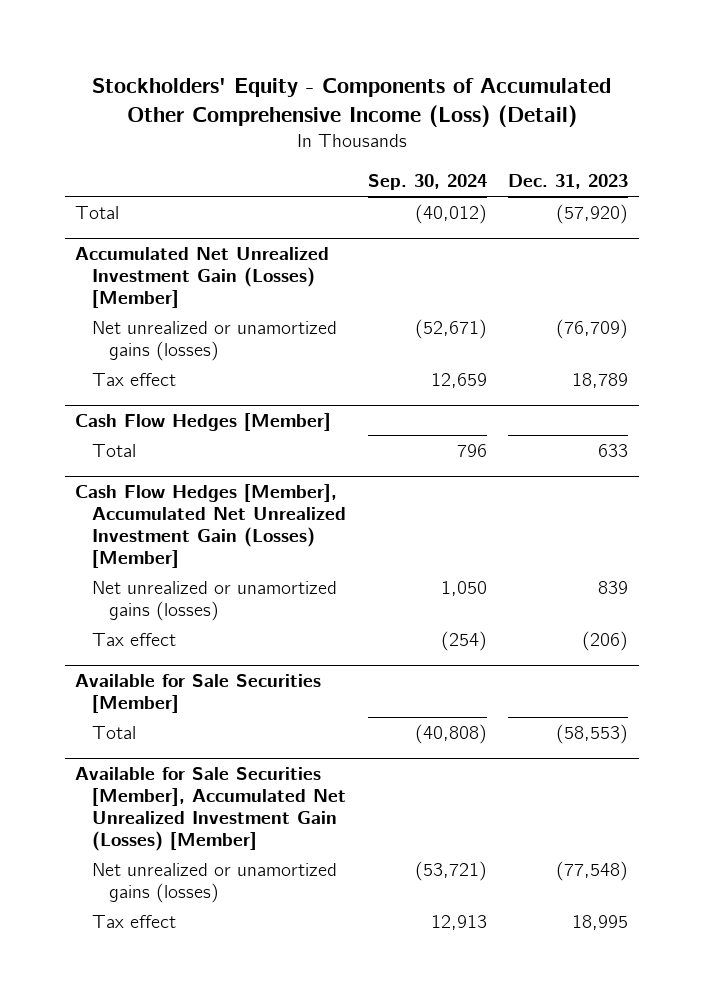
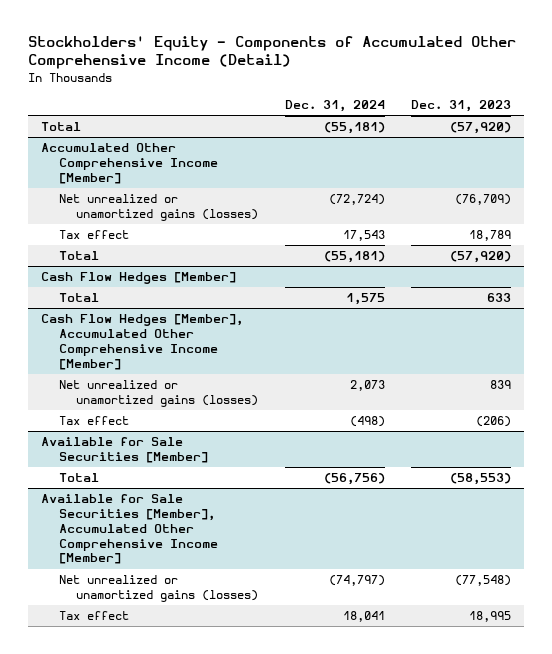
[91,78,611,128] Stockholders' Equity - Components of Accumulated Other Comprehensive Income (Loss) (Detail) -> [27,35,516,70] Stockholders' Equity - Components of Accumulated Other Comprehensive Income (Detail)
[367,174,487,191] Sep. 30, 2024 -> none
none -> [284,99,385,112] Dec. 31, 2024
[75,246,330,308] Accumulated Net Unrealized Investment Gain (Losses) [Member] -> [41,143,218,184] Accumulated Other Comprehensive Income [Member]
none -> [58,251,99,261] Total
[75,483,347,568] Cash Flow Hedges [Member], Accumulated Net Unrealized Investment Gain (Losses) [Member] -> none
none -> [41,314,244,370] Cash Flow Hedges [Member], Accumulated Other Comprehensive Income [Member]
[75,766,347,851] Available for Sale Securities [Member], Accumulated Net Unrealized Investment Gain (Losses) [Member] -> none
none -> [41,494,218,565] Available for Sale Securities [Member], Accumulated Other Comprehensive Income [Member]

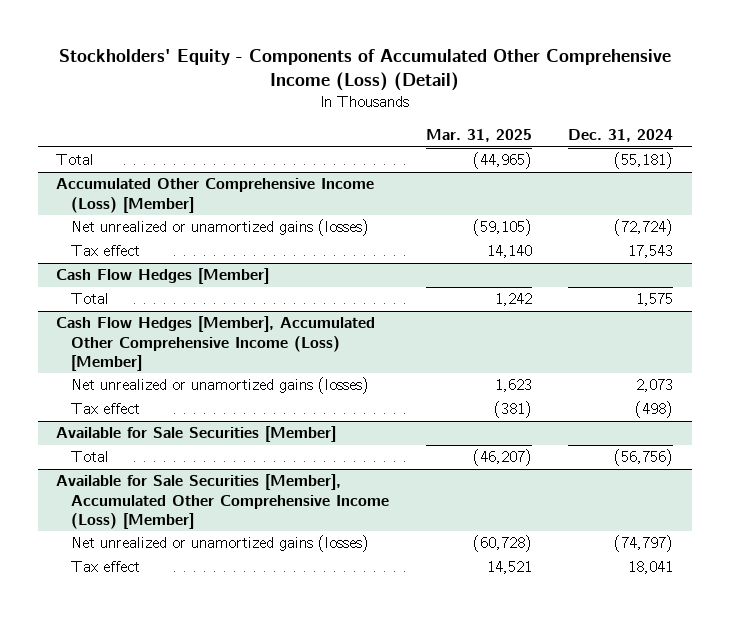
[27,35,516,70] Stockholders' Equity - Components of Accumulated Other Comprehensive Income (Detail) -> [58,49,671,92] Stockholders' Equity - Components of Accumulated Other Comprehensive Income (Loss) (Detail)
[411,99,512,112] Dec. 31, 2023 -> none
none -> [425,129,532,143] Mar. 31, 2025
[41,143,218,184] Accumulated Other Comprehensive Income [Member] -> [56,178,375,213] Accumulated Other Comprehensive Income (Loss) [Member]
[58,251,99,261] Total -> none
[41,314,244,370] Cash Flow Hedges [Member], Accumulated Other Comprehensive Income [Member] -> [56,316,376,371] Cash Flow Hedges [Member], Accumulated Other Comprehensive Income (Loss) [Member]
[41,494,218,565] Available for Sale Securities [Member], Accumulated Other Comprehensive Income [Member] -> [56,474,389,529] Available for Sale Securities [Member], Accumulated Other Comprehensive Income (Loss) [Member]

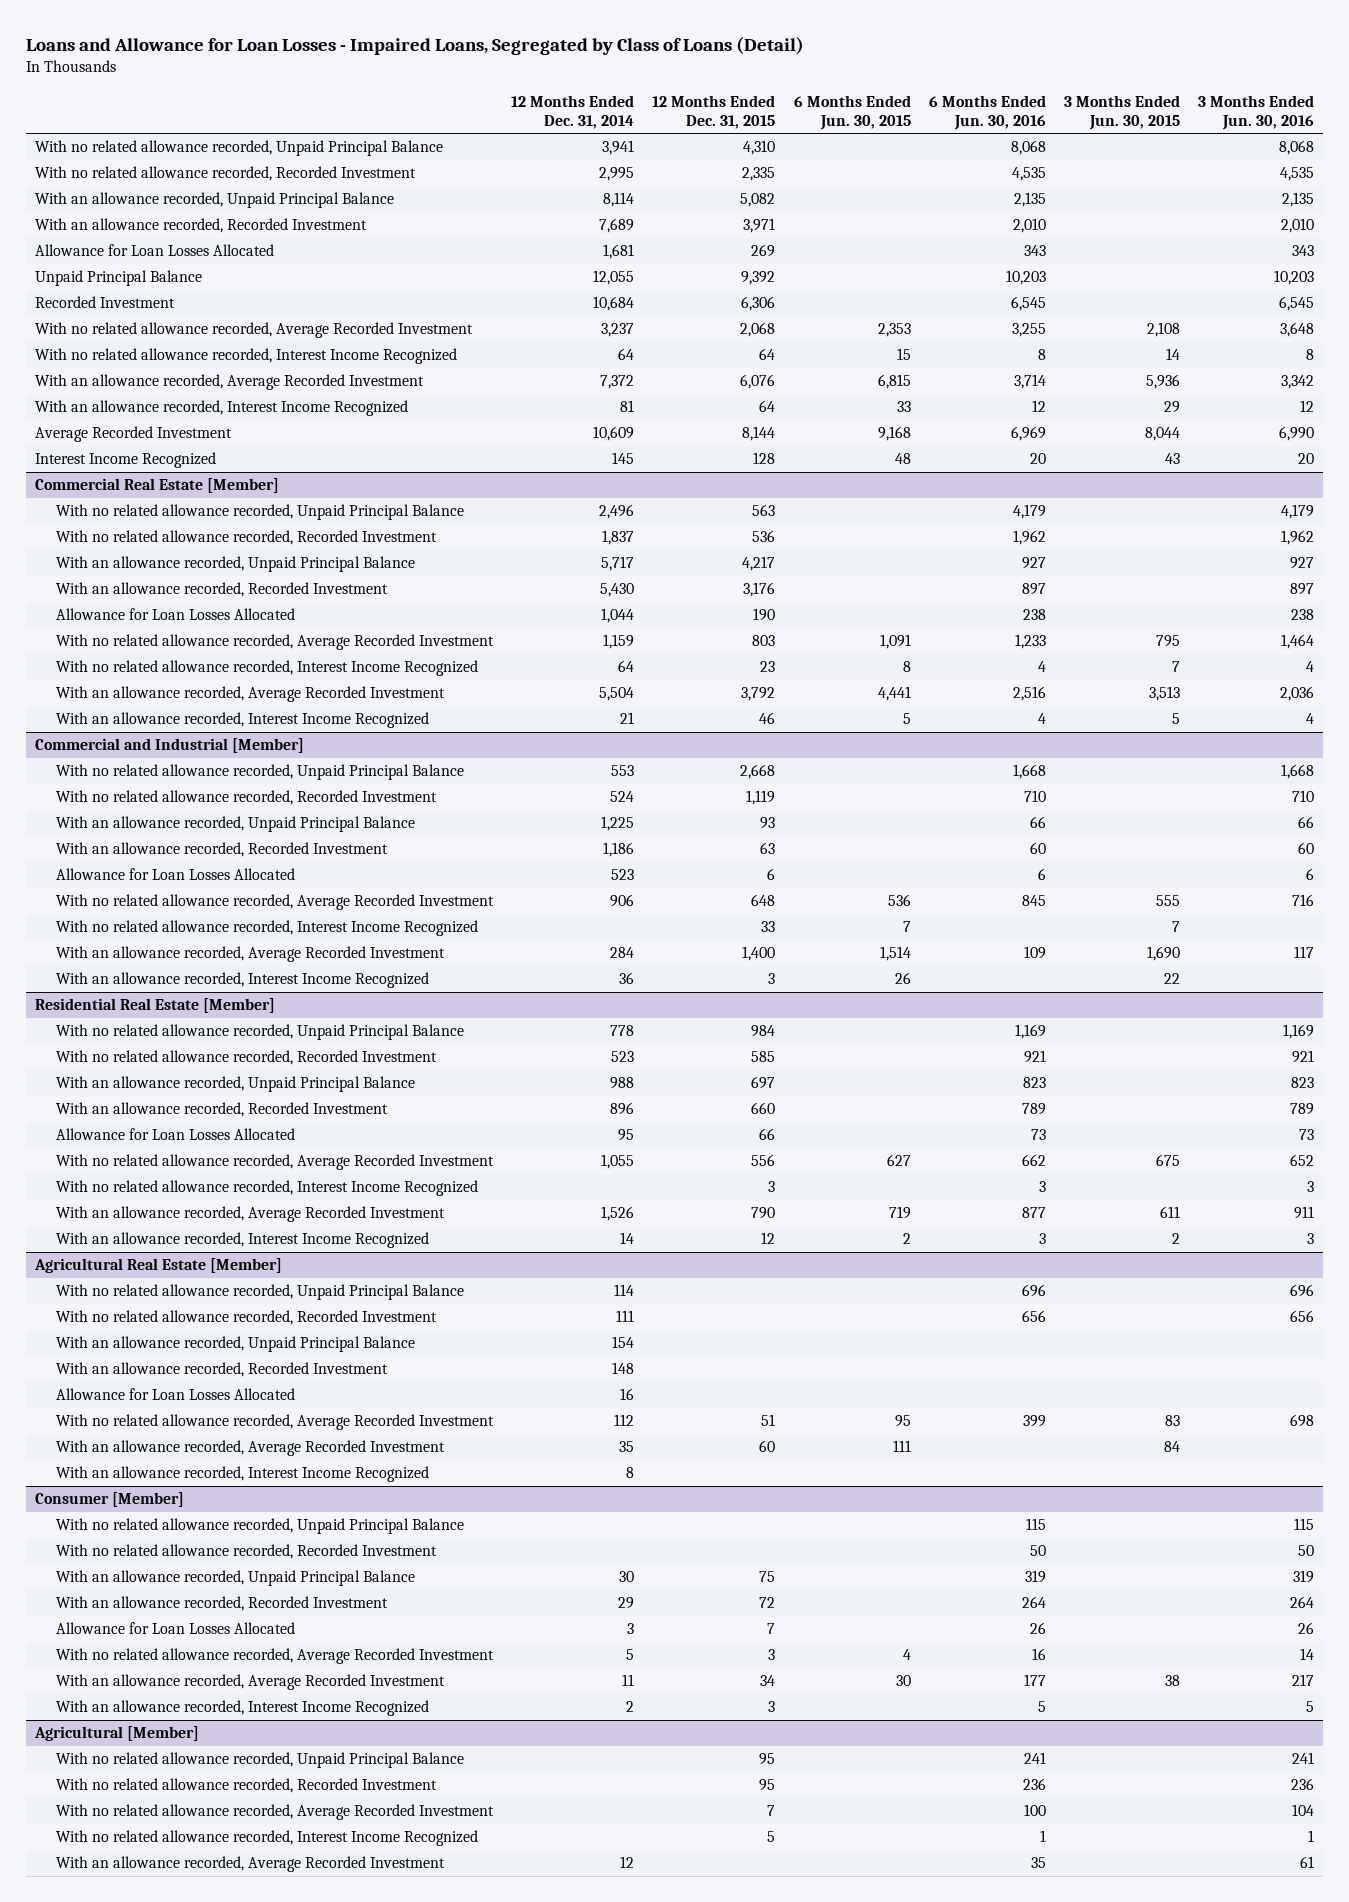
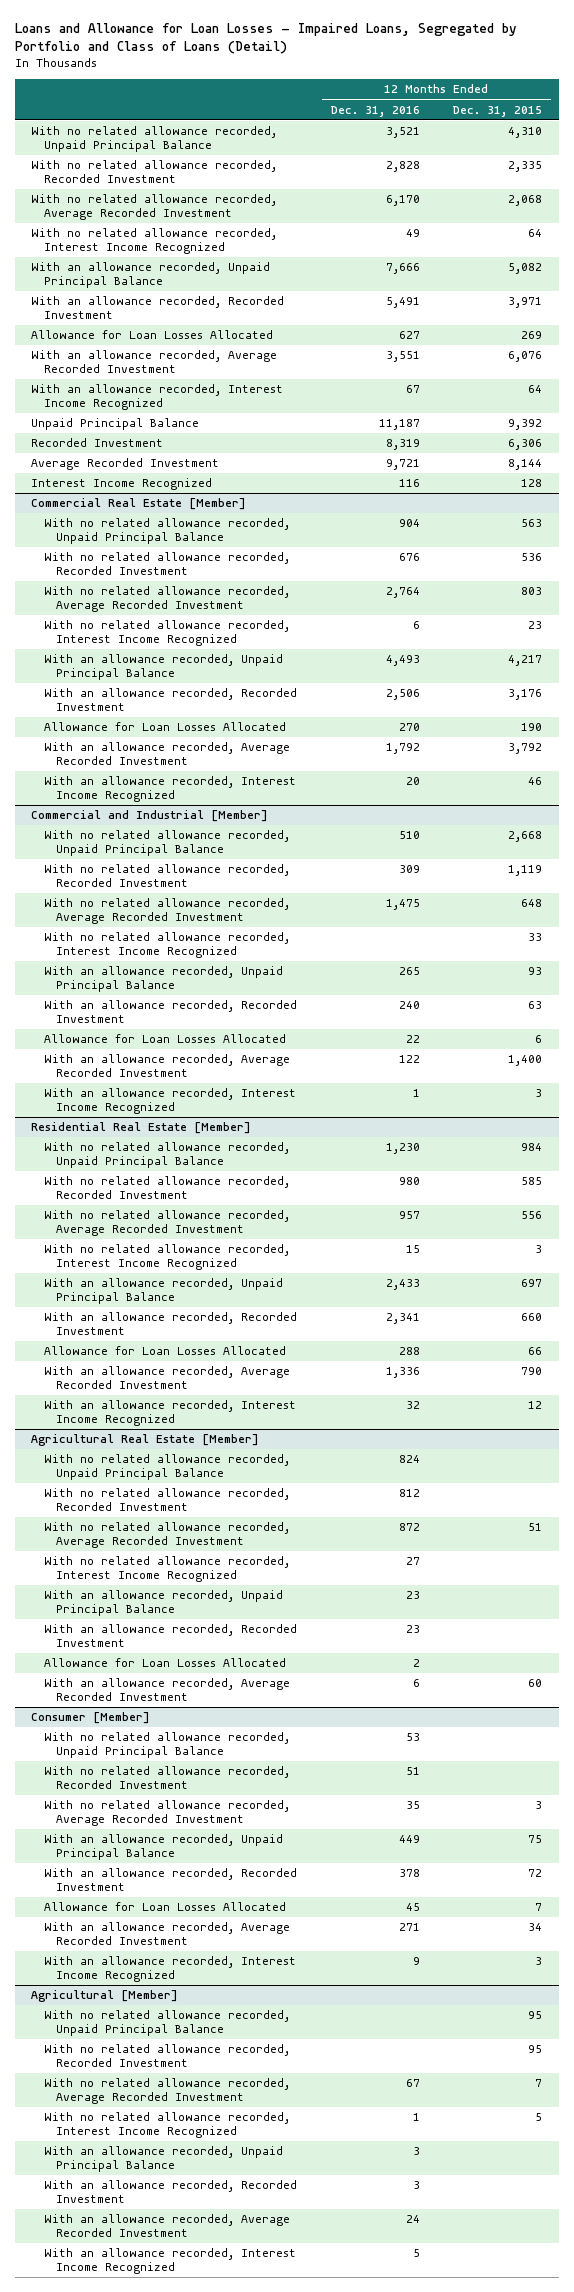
[25,36,804,55] Loans and Allowance for Loan Losses - Impaired Loans, Segregated by Class of Loans (Detail) -> [14,22,517,55] Loans and Allowance for Loan Losses - Impaired Loans, Segregated by Portfolio and Class of Loans (Detail)
[511,94,635,129] 12 Months Ended Dec. 31, 2014 -> none
[793,94,911,130] 6 Months Ended Jun. 30, 2015 -> none
[928,94,1046,130] 6 Months Ended Jun. 30, 2016 -> none
[1064,94,1181,130] 3 Months Ended Jun. 30, 2015 -> none
[1198,94,1315,130] 3 Months Ended Jun. 30, 2016 -> none
none -> [330,105,420,117] Dec. 31, 2016
[34,322,473,339] With no related allowance recorded, Average Recorded Investment -> [31,194,278,220] With no related allowance recorded, Average Recorded Investment
[34,348,457,365] With no related allowance recorded, Interest Income Recognized -> [31,228,278,254] With no related allowance recorded, Interest Income Recognized
[34,270,202,287] Unpaid Principal Balance -> [31,418,200,431] Unpaid Principal Balance
[34,296,175,309] Recorded Investment -> [31,438,164,448] Recorded Investment
[55,634,494,651] With no related allowance recorded, Average Recorded Investment -> [43,586,290,612] With no related allowance recorded, Average Recorded Investment
[55,660,478,677] With no related allowance recorded, Interest Income Recognized -> [43,620,290,646] With no related allowance recorded, Interest Income Recognized
[55,894,494,911] With no related allowance recorded, Average Recorded Investment -> [43,898,290,924] With no related allowance recorded, Average Recorded Investment
[55,920,478,937] With no related allowance recorded, Interest Income Recognized -> [43,932,290,958] With no related allowance recorded, Interest Income Recognized
[55,1154,494,1171] With no related allowance recorded, Average Recorded Investment -> [43,1210,290,1236] With no related allowance recorded, Average Recorded Investment
[55,1180,478,1197] With no related allowance recorded, Interest Income Recognized -> [43,1244,290,1270] With no related allowance recorded, Interest Income Recognized
[55,1414,494,1431] With no related allowance recorded, Average Recorded Investment -> [43,1522,290,1548] With no related allowance recorded, Average Recorded Investment
none -> [43,1556,290,1582] With no related allowance recorded, Interest Income Recognized
[55,1466,429,1483] With an allowance recorded, Interest Income Recognized -> none
[55,1648,494,1665] With no related allowance recorded, Average Recorded Investment -> [43,1800,290,1826] With no related allowance recorded, Average Recorded Investment
none -> [43,2146,283,2172] With an allowance recorded, Unpaid Principal Balance
none -> [43,2180,297,2203] With an allowance recorded, Recorded Investment
none -> [43,2248,296,2274] With an allowance recorded, Interest Income Recognized

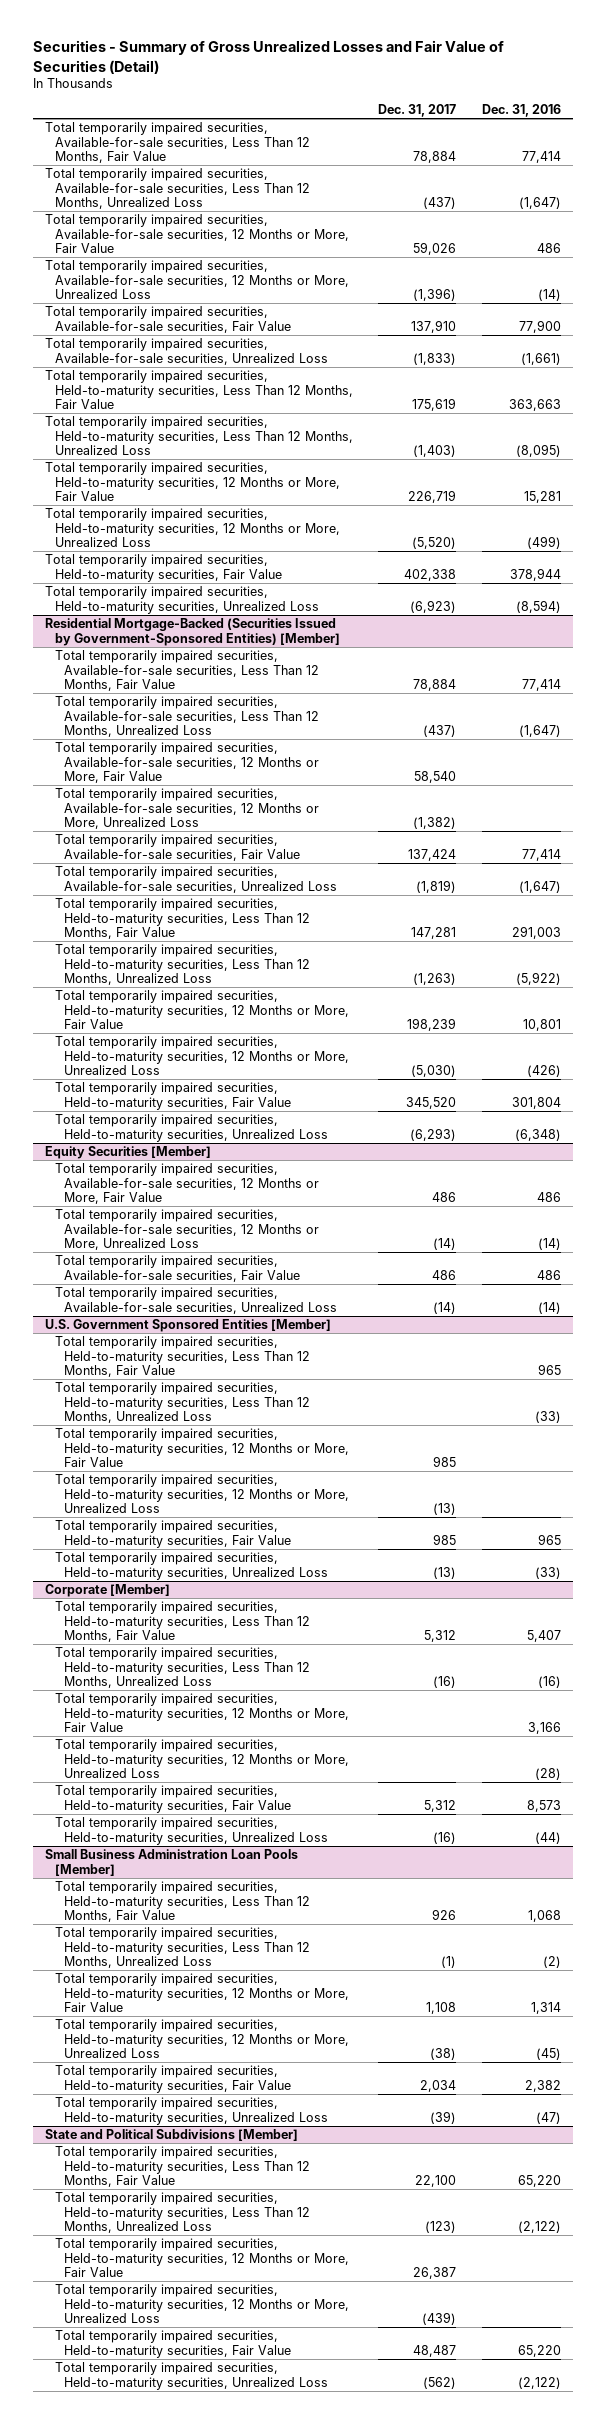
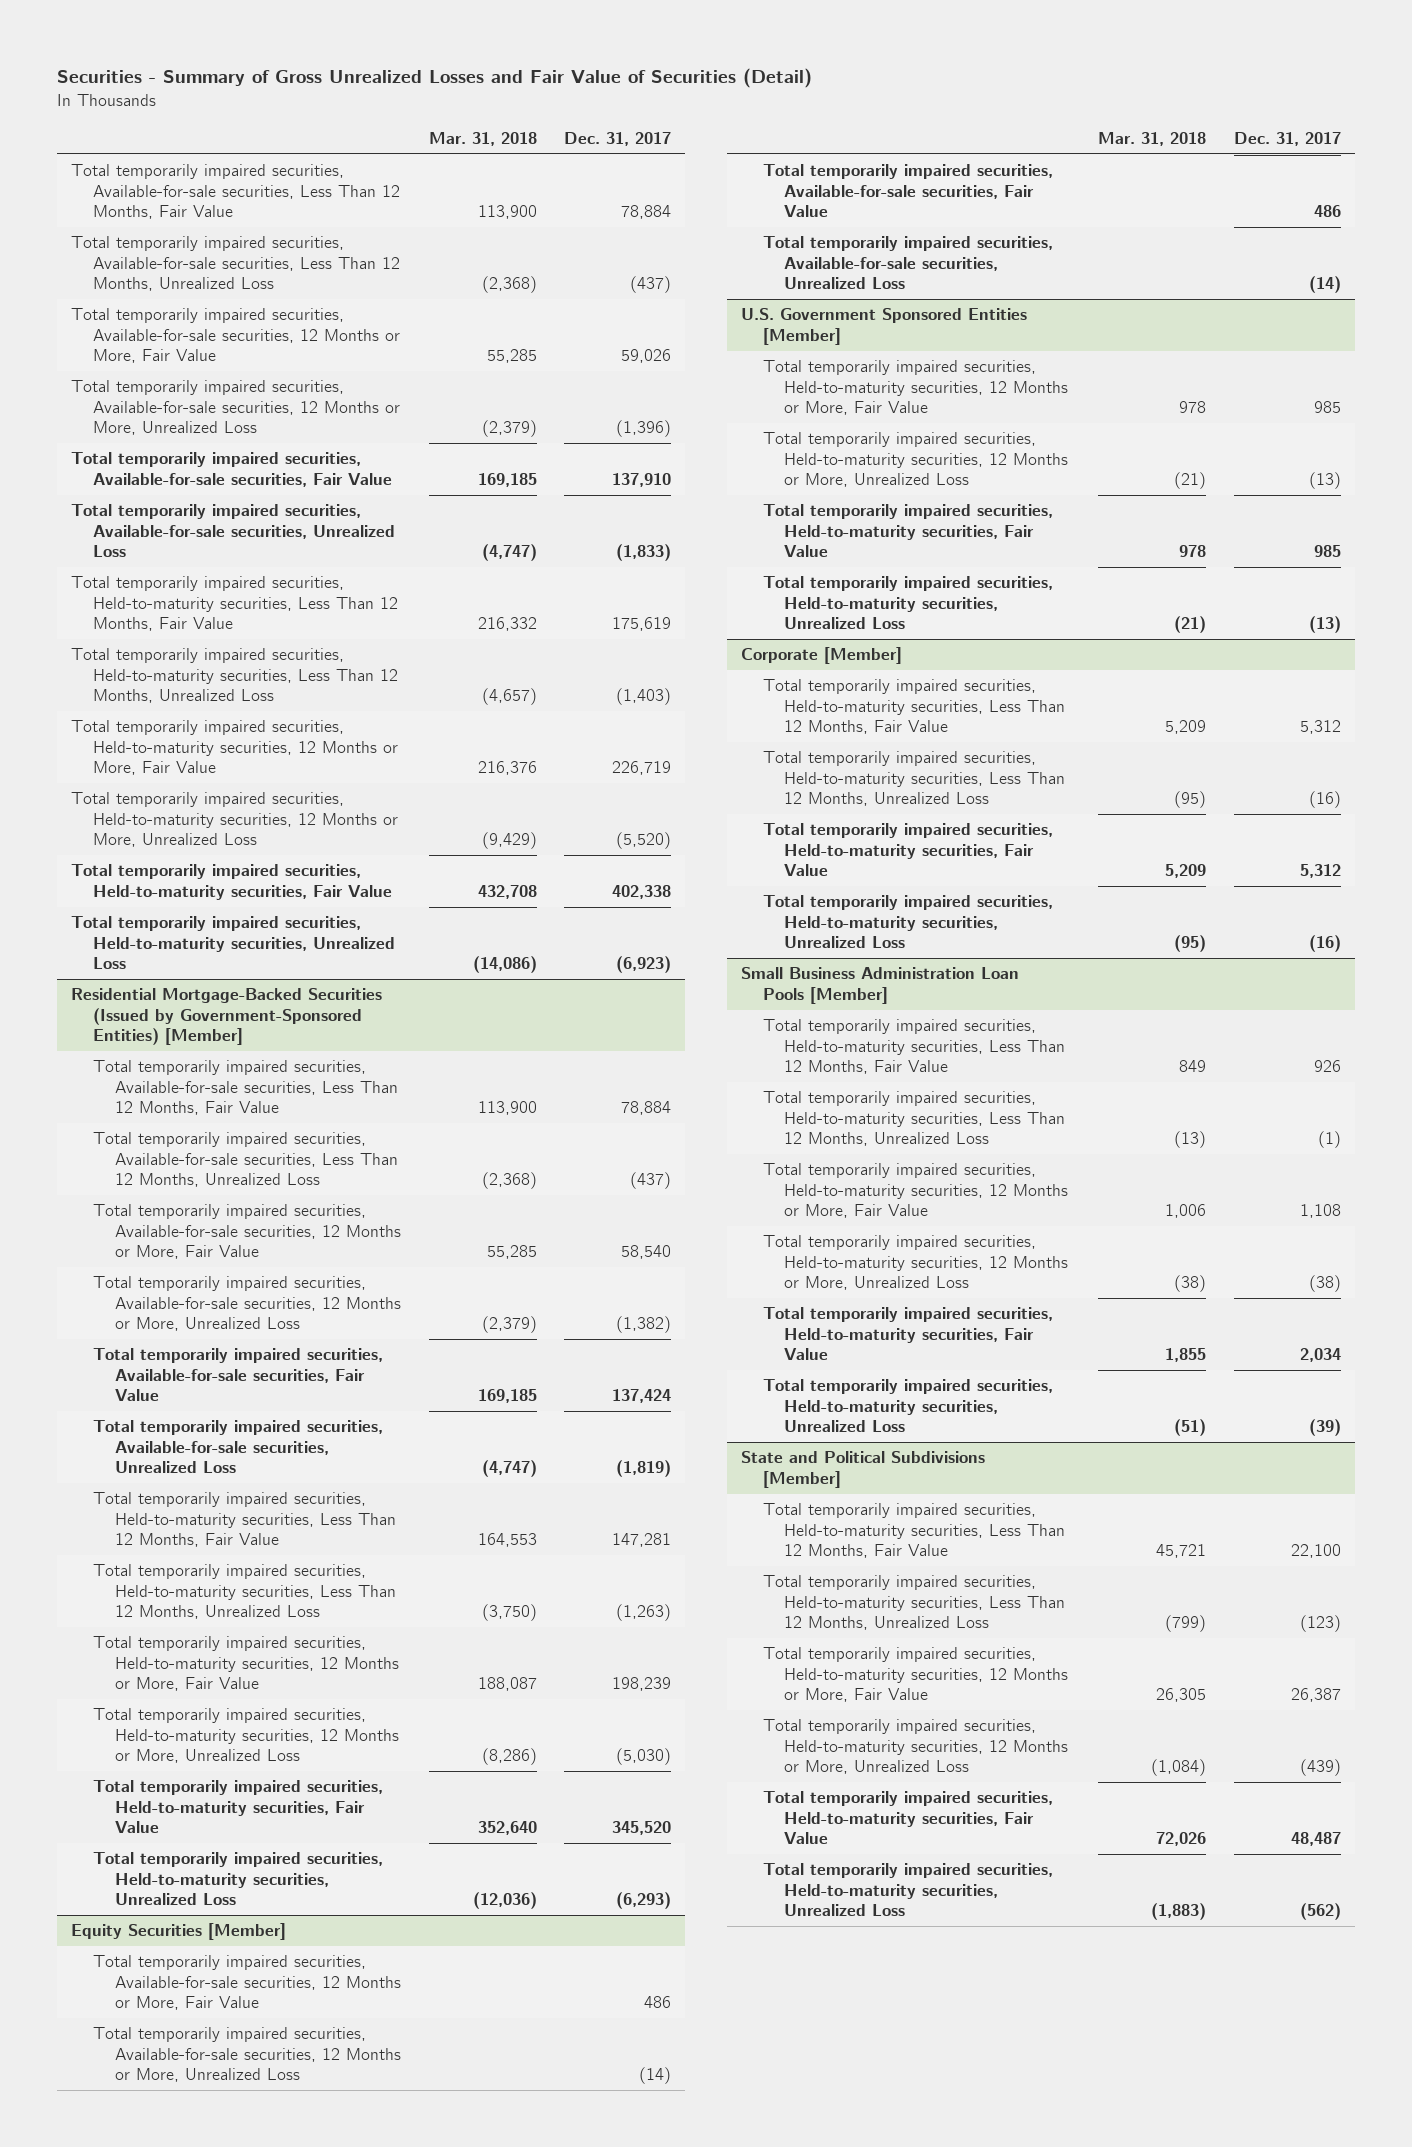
[481,104,561,118] Dec. 31, 2016 -> none
none -> [428,131,537,146] Mar. 31, 2018
[45,618,340,646] Residential Mortgage-Backed (Securities Issued by Government-Sponsored Entities) [Member] -> [71,988,383,1046] Residential Mortgage-Backed Securities (Issued by Government-Sponsored Entities) [Member]
[54,1336,311,1378] Total temporarily impaired securities, Held-to-maturity securities, Less Than 12 Months, Fair Value -> none
[54,1382,311,1424] Total temporarily impaired securities, Held-to-maturity securities, Less Than 12 Months, Unrealized Loss -> none
[54,1693,350,1733] Total temporarily impaired securities, Held-to-maturity securities, 12 Months or More, Fair Value -> none
[54,1739,350,1779] Total temporarily impaired securities, Held-to-maturity securities, 12 Months or More, Unrealized Loss -> none

